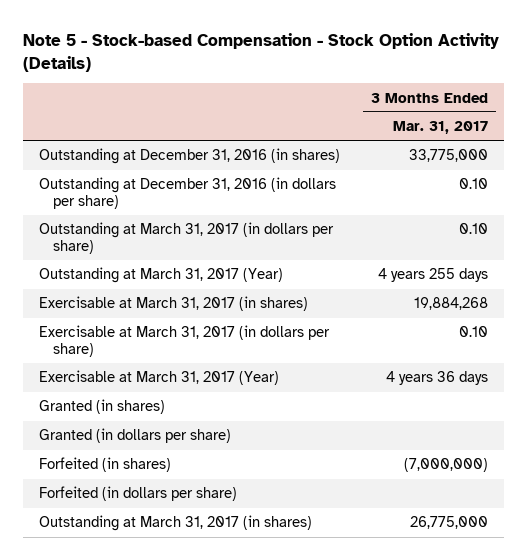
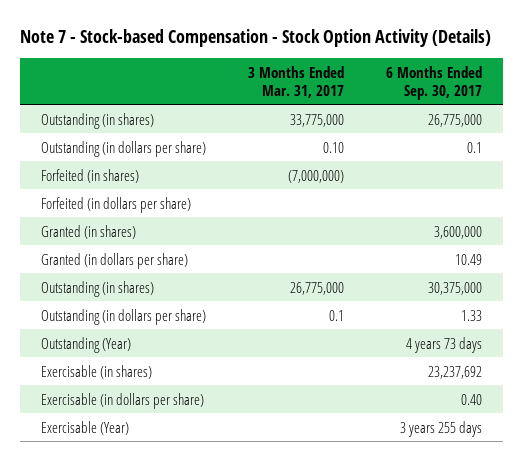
[23,32,500,72] Note 5 - Stock-based Compensation - Stock Option Activity (Details) -> [20,29,492,48] Note 7 - Stock-based Compensation - Stock Option Activity (Details)
none -> [385,66,482,100] 6 Months Ended Sep. 30, 2017
[38,222,334,255] Outstanding at March 31, 2017 (in dollars per share) -> none
[38,267,283,284] Outstanding at March 31, 2017 (Year) -> none
[38,296,308,312] Exercisable at March 31, 2017 (in shares) -> none
[38,325,330,358] Exercisable at March 31, 2017 (in dollars per share) -> none
[38,370,279,386] Exercisable at March 31, 2017 (Year) -> none
[38,148,340,165] Outstanding at December 31, 2016 (in shares) -> [41,112,155,129] Outstanding (in shares)
[38,177,336,210] Outstanding at December 31, 2016 (in dollars per share) -> [41,140,207,157] Outstanding (in dollars per share)
[38,399,165,415] Granted (in shares) -> [41,224,137,239] Granted (in shares)
[38,428,231,444] Granted (in dollars per share) -> [41,252,189,269] Granted (in dollars per share)
[38,515,312,532] Outstanding at March 31, 2017 (in shares) -> [41,280,155,297] Outstanding (in shares)
none -> [41,308,207,325] Outstanding (in dollars per share)
none -> [41,336,132,353] Outstanding (Year)
none -> [41,364,153,379] Exercisable (in shares)
none -> [41,392,205,409] Exercisable (in dollars per share)
none -> [41,420,130,435] Exercisable (Year)

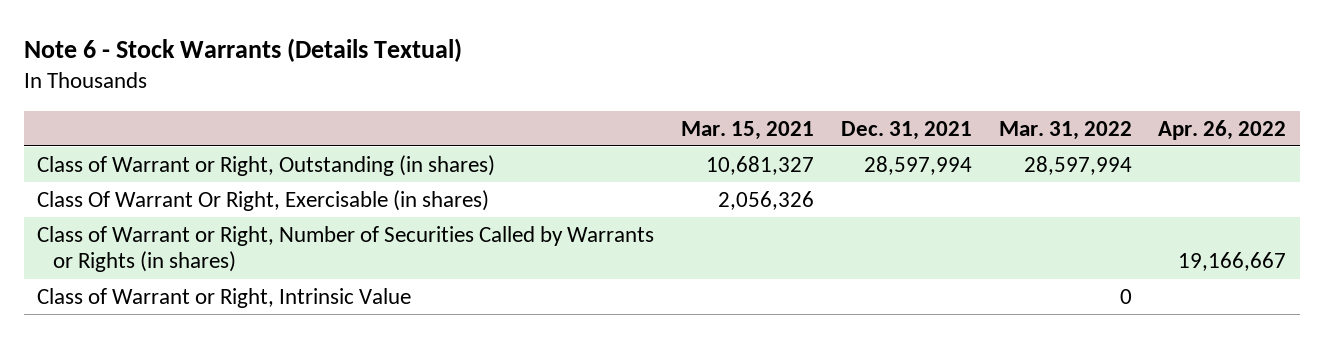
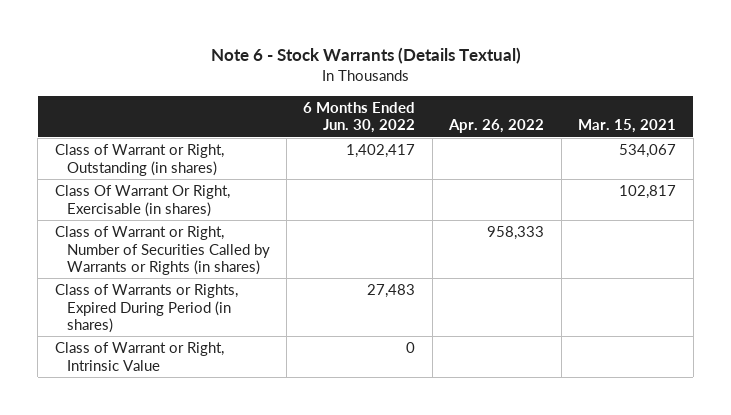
[840,120,972,140] Dec. 31, 2021 -> none
[998,120,1132,140] Mar. 31, 2022 -> none
none -> [303,102,416,134] 6 Months Ended Jun. 30, 2022
[705,155,814,175] 10,681,327 -> [619,144,677,159] 534,067
[717,190,814,210] 2,056,326 -> [619,185,677,200] 102,817
[1178,252,1287,272] 19,166,667 -> [487,226,545,241] 958,333
none -> [54,284,238,333] Class of Warrants or Rights, Expired During Period (in shares)

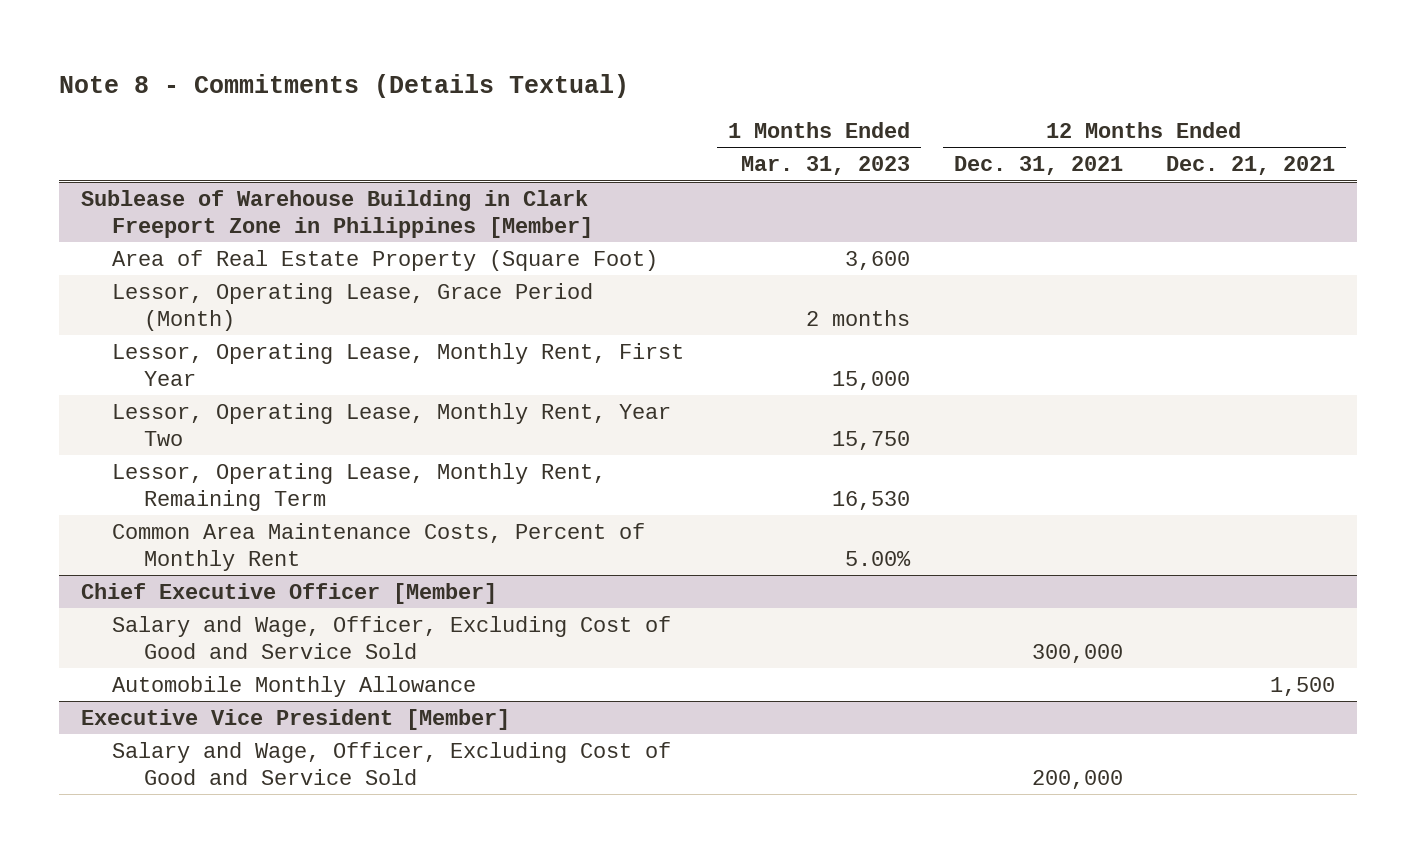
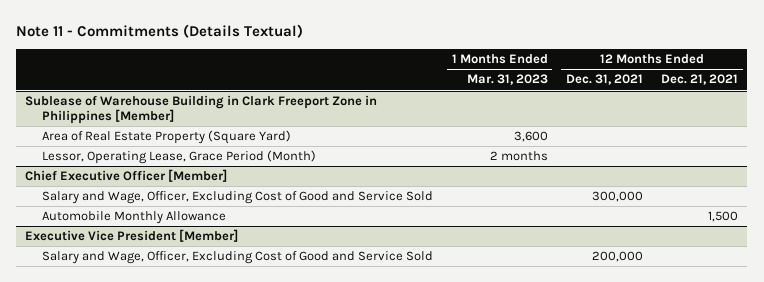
[58,73,629,98] Note 8 - Commitments (Details Textual) -> [16,24,304,39] Note 11 - Commitments (Details Textual)
[112,249,659,271] Area of Real Estate Property (Square Foot) -> [42,130,292,145] Area of Real Estate Property (Square Yard)
[112,342,685,386] Lessor, Operating Lease, Monthly Rent, First Year -> none
[112,402,672,446] Lessor, Operating Lease, Monthly Rent, Year Two -> none
[112,462,607,511] Lessor, Operating Lease, Monthly Rent, Remaining Term -> none
[112,522,646,571] Common Area Maintenance Costs, Percent of Monthly Rent -> none

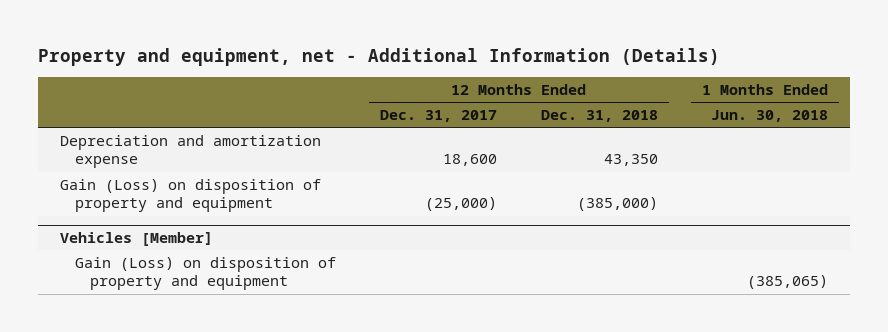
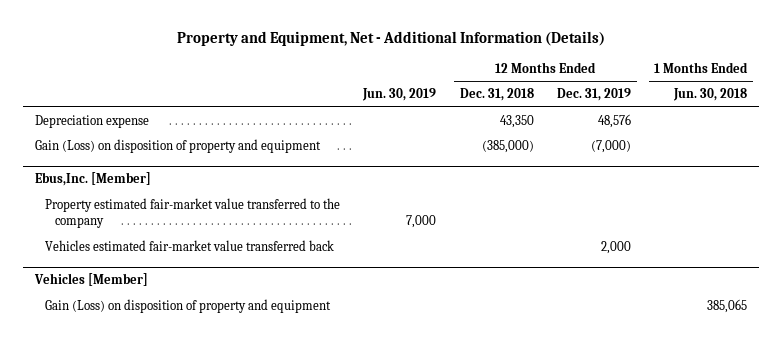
[38,47,721,66] Property and equipment, net - Additional Information (Details) -> [177,31,606,47] Property and Equipment, Net - Additional Information (Details)
[379,110,497,123] Dec. 31, 2017 -> none
none -> [362,88,437,102] Jun. 30, 2019
none -> [556,88,631,102] Dec. 31, 2019
[60,135,322,169] Depreciation and amortization expense -> [34,115,149,129] Depreciation expense
none -> [34,172,151,187] Ebus,Inc. [Member]
none -> [44,198,340,229] Property estimated fair-market value transferred to the company
none -> [44,240,334,252] Vehicles estimated fair-market value transferred back
[746,275,828,290] (385,065) -> [707,299,748,314] 385,065

